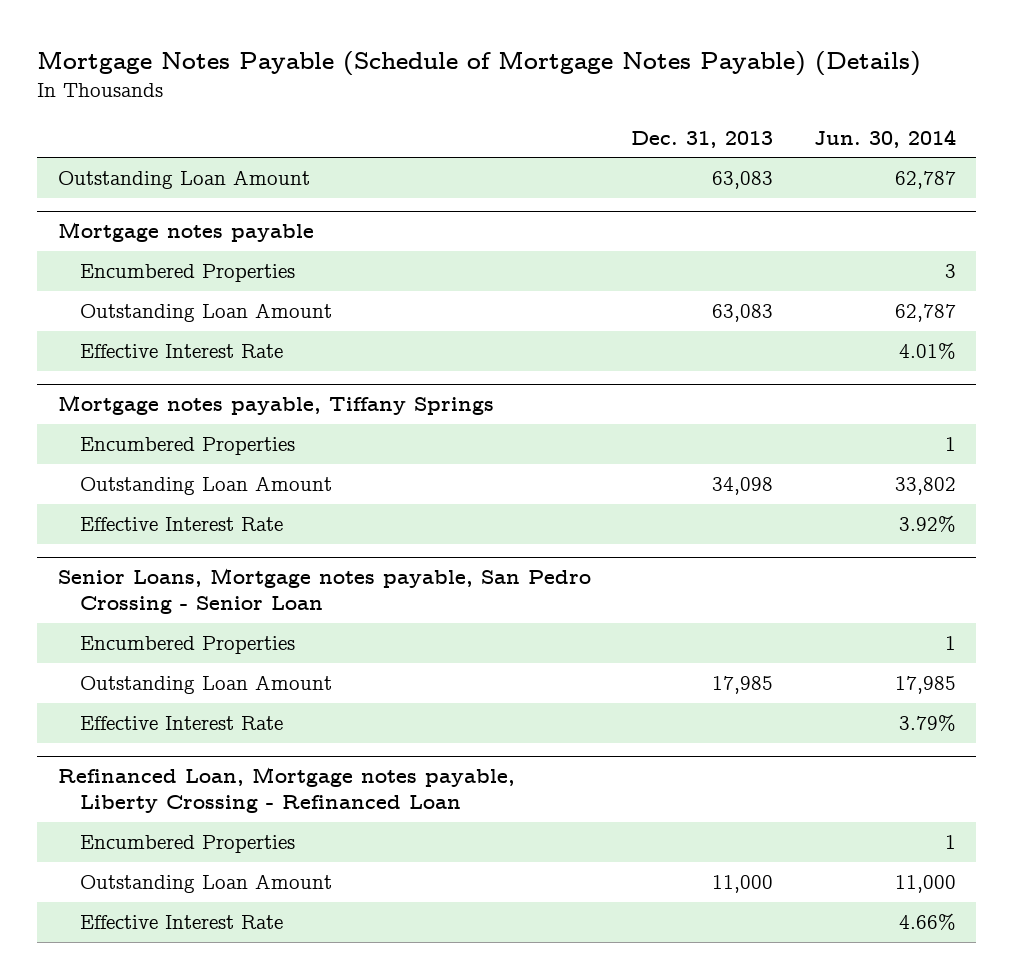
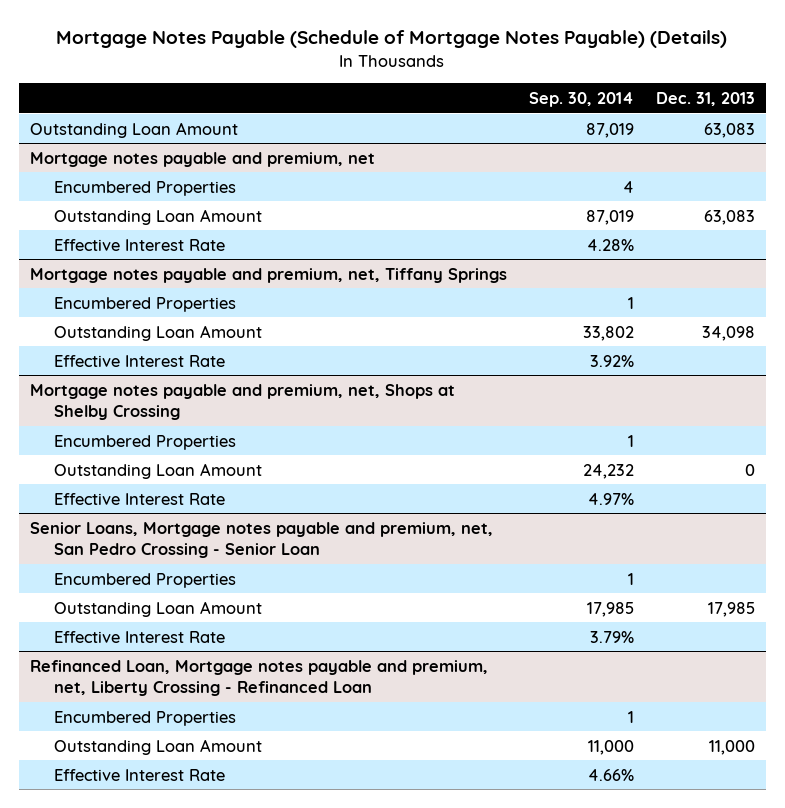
[813,128,956,148] Jun. 30, 2014 -> none
none -> [528,91,634,107] Sep. 30, 2014
[57,222,314,243] Mortgage notes payable -> [29,151,375,167] Mortgage notes payable and premium, net
[57,395,494,416] Mortgage notes payable, Tiffany Springs -> [29,267,507,283] Mortgage notes payable and premium, net, Tiffany Springs
none -> [29,383,455,420] Mortgage notes payable and premium, net, Shops at Shelby Crossing
none -> [54,434,237,450] Encumbered Properties
none -> [54,462,263,479] Outstanding Loan Amount
none -> [54,492,226,505] Effective Interest Rate
[57,568,591,615] Senior Loans, Mortgage notes payable, San Pedro Crossing - Senior Loan -> [29,521,493,558] Senior Loans, Mortgage notes payable and premium, net, San Pedro Crossing - Senior Loan
[57,767,515,814] Refinanced Loan, Mortgage notes payable, Liberty Crossing - Refinanced Loan -> [29,659,488,696] Refinanced Loan, Mortgage notes payable and premium, net, Liberty Crossing - Refinanced Loan

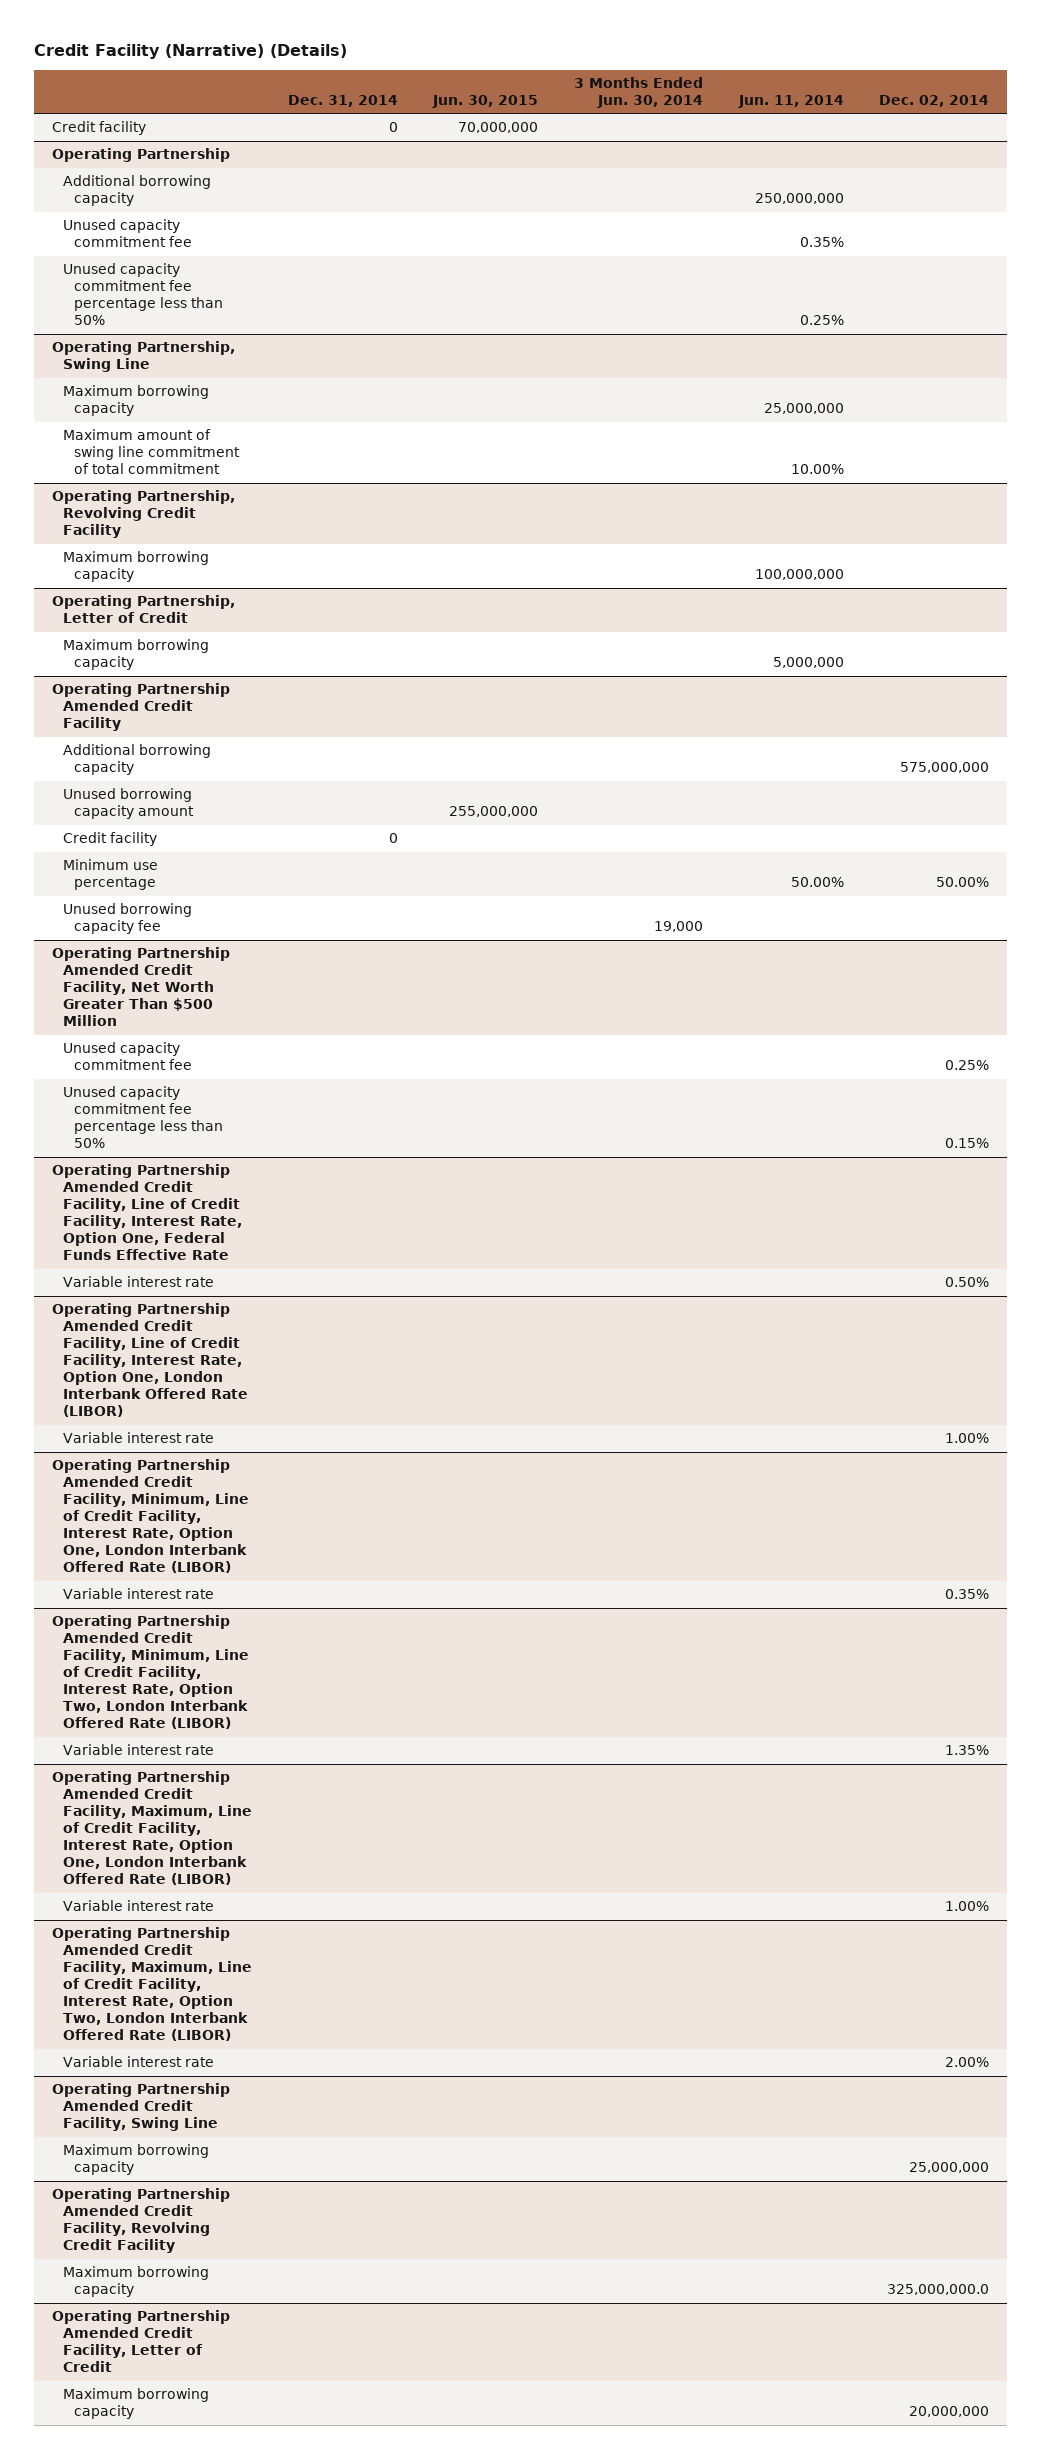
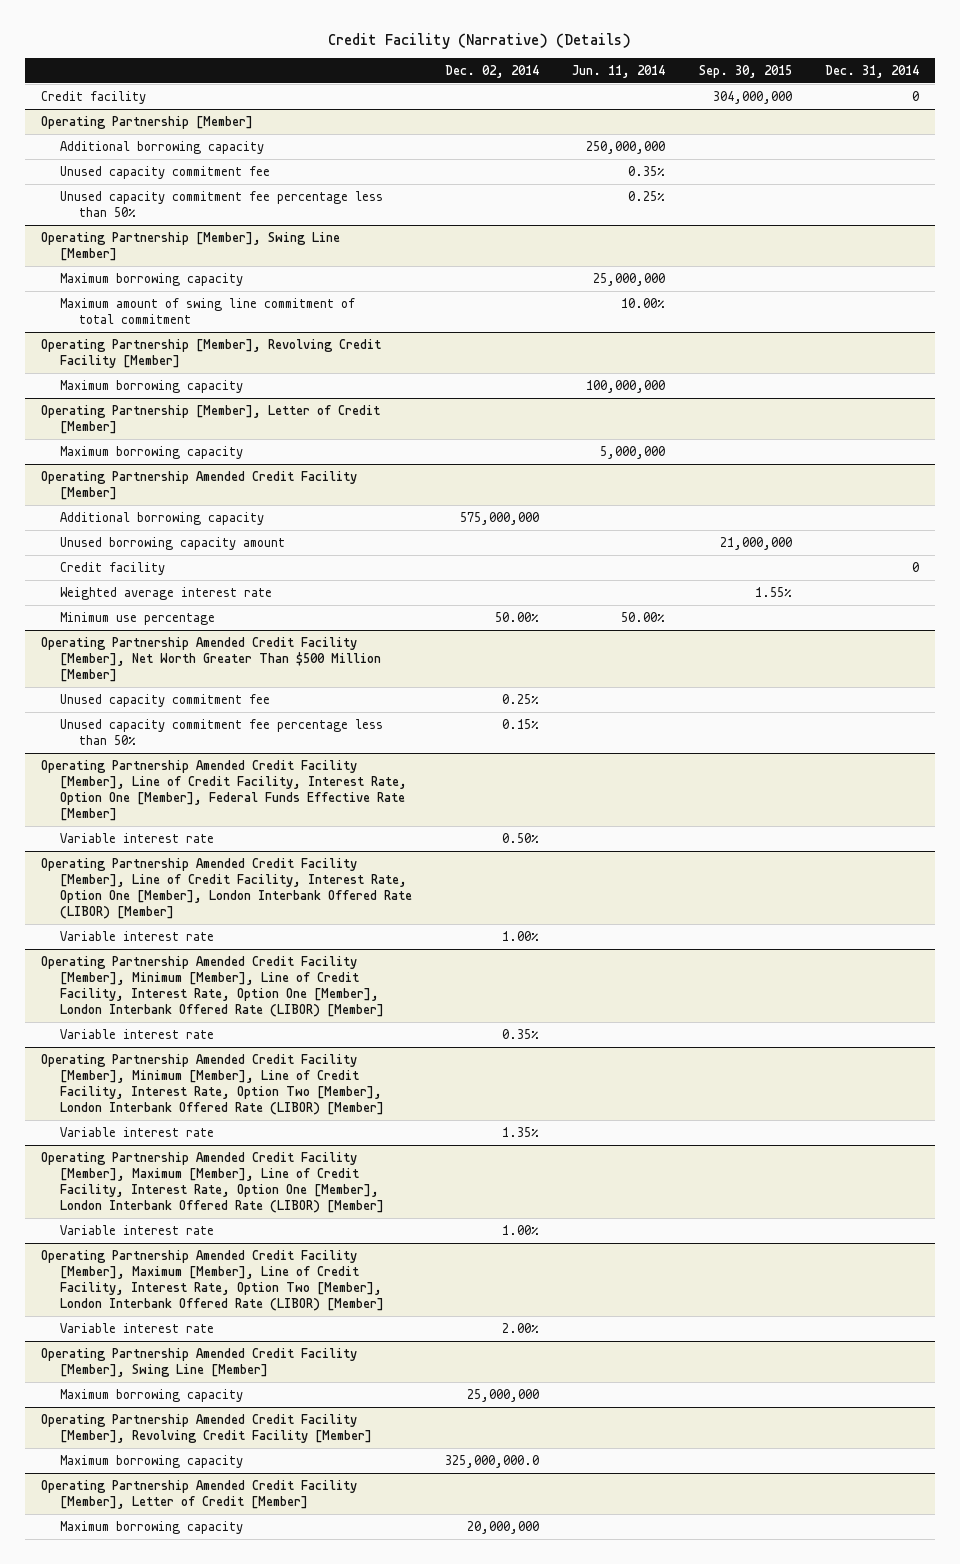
[432,94,539,108] Jun. 30, 2015 -> none
[573,76,703,108] 3 Months Ended Jun. 30, 2014 -> none
none -> [698,64,792,78] Sep. 30, 2015
[52,148,231,163] Operating Partnership -> [41,115,254,129] Operating Partnership [Member]
[52,341,236,373] Operating Partnership, Swing Line -> [41,231,341,261] Operating Partnership [Member], Swing Line [Member]
[52,490,236,539] Operating Partnership, Revolving Credit Facility -> [41,338,382,368] Operating Partnership [Member], Revolving Credit Facility [Member]
[52,595,236,624] Operating Partnership, Letter of Credit -> [41,404,381,434] Operating Partnership [Member], Letter of Credit [Member]
[52,683,231,732] Operating Partnership Amended Credit Facility -> [41,470,358,500] Operating Partnership Amended Credit Facility [Member]
none -> [60,586,273,600] Weighted average interest rate
[63,903,193,935] Unused borrowing capacity fee -> none
[52,947,231,1027] Operating Partnership Amended Credit Facility, Net Worth Greater Than $500 Million -> [41,636,382,682] Operating Partnership Amended Credit Facility [Member], Net Worth Greater Than $500 Million [Member]
[52,1164,243,1261] Operating Partnership Amended Credit Facility, Line of Credit Facility, Interest Rate, Option One, Federal Funds Effective Rate -> [41,759,408,821] Operating Partnership Amended Credit Facility [Member], Line of Credit Facility, Interest Rate, Option One [Member], Federal Funds Effective Rate [Member]
[52,1303,249,1418] Operating Partnership Amended Credit Facility, Line of Credit Facility, Interest Rate, Option One, London Interbank Offered Rate (LIBOR) -> [41,857,413,919] Operating Partnership Amended Credit Facility [Member], Line of Credit Facility, Interest Rate, Option One [Member], London Interbank Offered Rate (LIBOR) [Member]
[52,1459,250,1574] Operating Partnership Amended Credit Facility, Minimum, Line of Credit Facility, Interest Rate, Option One, London Interbank Offered Rate (LIBOR) -> [41,955,385,1017] Operating Partnership Amended Credit Facility [Member], Minimum [Member], Line of Credit Facility, Interest Rate, Option One [Member], London Interbank Offered Rate (LIBOR) [Member]
[52,1615,250,1730] Operating Partnership Amended Credit Facility, Minimum, Line of Credit Facility, Interest Rate, Option Two, London Interbank Offered Rate (LIBOR) -> [41,1053,385,1115] Operating Partnership Amended Credit Facility [Member], Minimum [Member], Line of Credit Facility, Interest Rate, Option Two [Member], London Interbank Offered Rate (LIBOR) [Member]
[52,1771,253,1886] Operating Partnership Amended Credit Facility, Maximum, Line of Credit Facility, Interest Rate, Option One, London Interbank Offered Rate (LIBOR) -> [41,1151,385,1213] Operating Partnership Amended Credit Facility [Member], Maximum [Member], Line of Credit Facility, Interest Rate, Option One [Member], London Interbank Offered Rate (LIBOR) [Member]
[52,1927,253,2042] Operating Partnership Amended Credit Facility, Maximum, Line of Credit Facility, Interest Rate, Option Two, London Interbank Offered Rate (LIBOR) -> [41,1249,385,1311] Operating Partnership Amended Credit Facility [Member], Maximum [Member], Line of Credit Facility, Interest Rate, Option Two [Member], London Interbank Offered Rate (LIBOR) [Member]
[52,2083,231,2132] Operating Partnership Amended Credit Facility, Swing Line -> [41,1347,358,1377] Operating Partnership Amended Credit Facility [Member], Swing Line [Member]
[52,2188,231,2254] Operating Partnership Amended Credit Facility, Revolving Credit Facility -> [41,1413,373,1443] Operating Partnership Amended Credit Facility [Member], Revolving Credit Facility [Member]
[52,2310,231,2373] Operating Partnership Amended Credit Facility, Letter of Credit -> [41,1479,358,1509] Operating Partnership Amended Credit Facility [Member], Letter of Credit [Member]

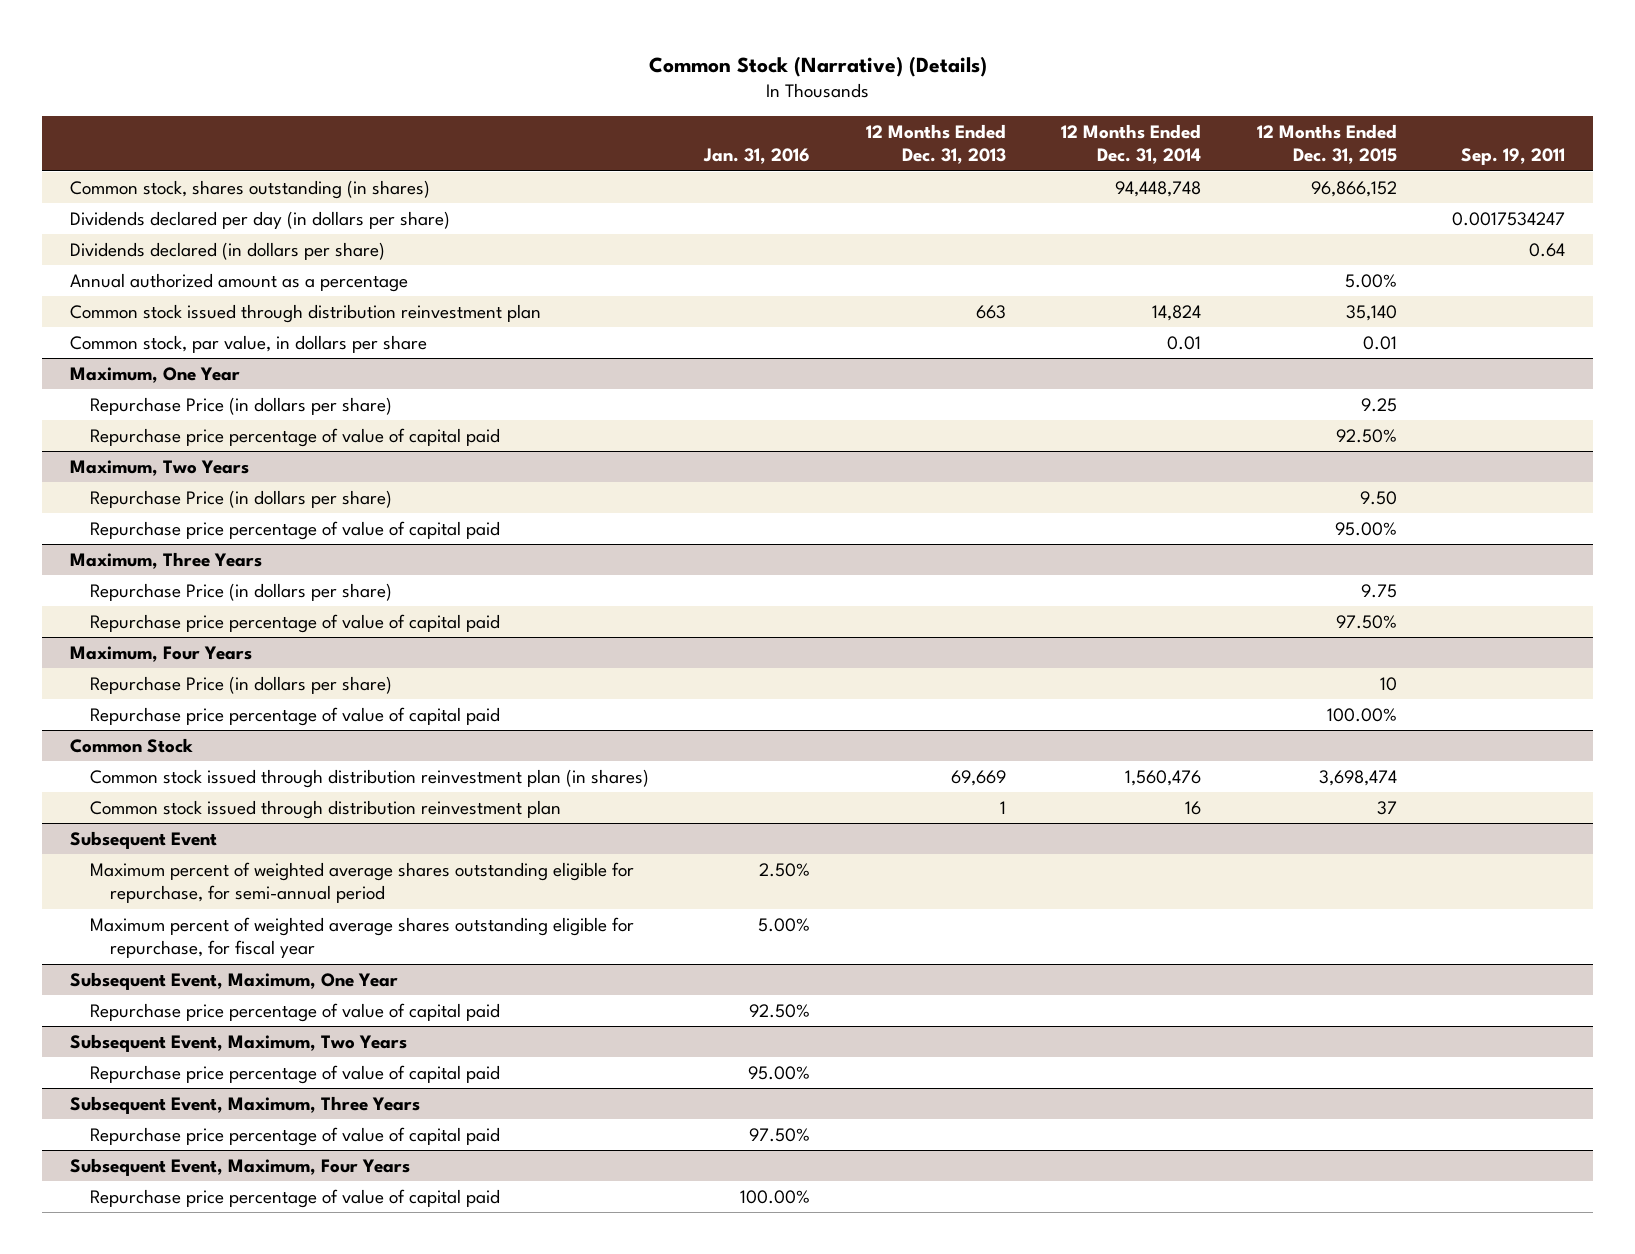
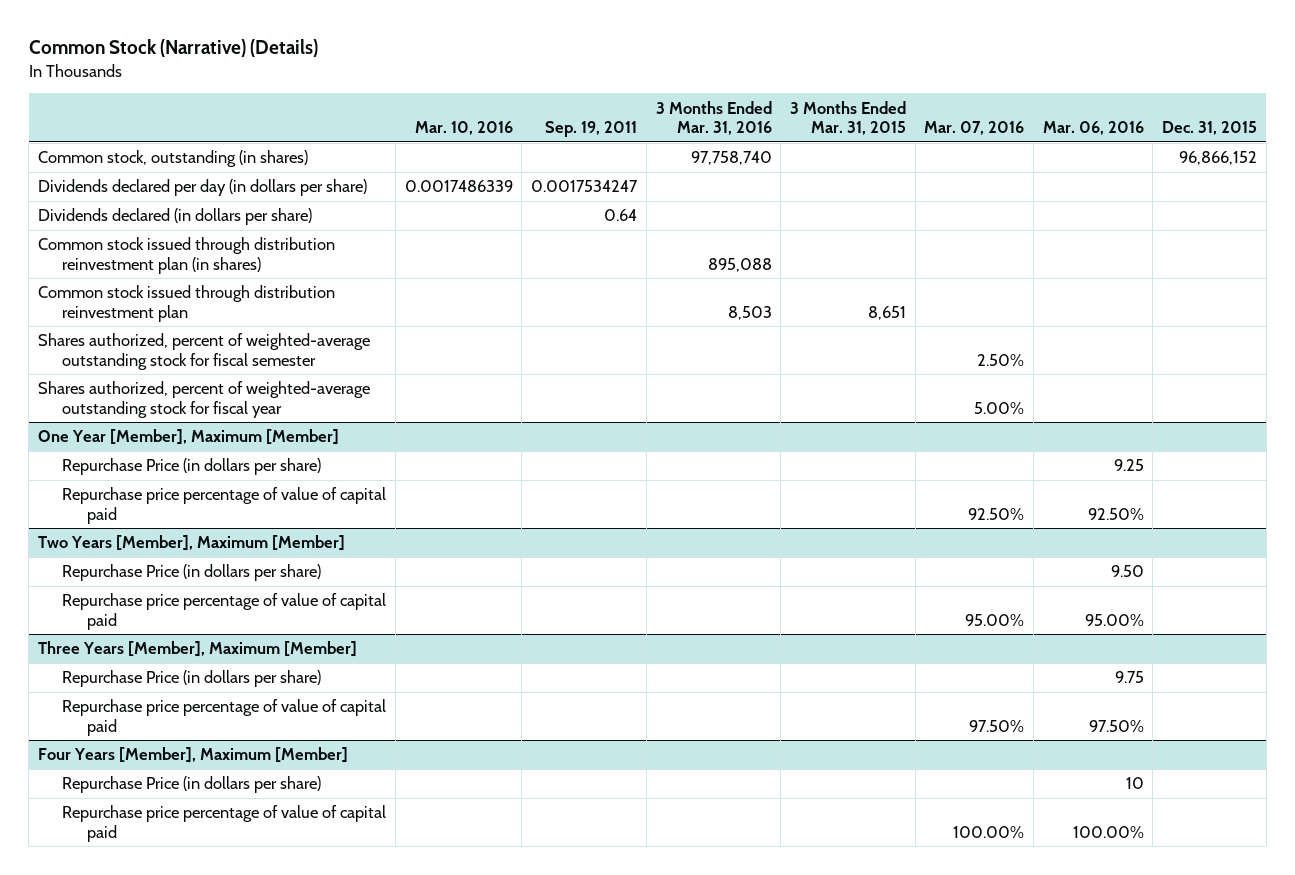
[703,148,811,165] Jan. 31, 2016 -> none
[865,123,1006,165] 12 Months Ended Dec. 31, 2013 -> none
[1061,123,1202,165] 12 Months Ended Dec. 31, 2014 -> none
[1256,123,1397,165] 12 Months Ended Dec. 31, 2015 -> none
none -> [414,120,513,135] Mar. 10, 2016
none -> [655,100,772,135] 3 Months Ended Mar. 31, 2016
none -> [789,100,906,135] 3 Months Ended Mar. 31, 2015
none -> [924,120,1025,135] Mar. 07, 2016
none -> [1042,120,1144,135] Mar. 06, 2016
none -> [1162,120,1258,135] Dec. 31, 2015
[70,179,431,199] Common stock, shares outstanding (in shares) -> [37,150,308,168] Common stock, outstanding (in shares)
[70,272,409,292] Annual authorized amount as a percentage -> none
none -> [37,237,335,274] Common stock issued through distribution reinvestment plan (in shares)
[70,334,428,353] Common stock, par value, in dollars per share -> none
none -> [37,333,370,370] Shares authorized, percent of weighted-average outstanding stock for fiscal semester
none -> [37,381,370,418] Shares authorized, percent of weighted-average outstanding stock for fiscal year
[70,366,241,383] Maximum, One Year -> [37,429,339,446] One Year [Member], Maximum [Member]
[70,459,250,476] Maximum, Two Years -> [37,535,345,552] Two Years [Member], Maximum [Member]
[70,551,263,569] Maximum, Three Years -> [37,641,357,658] Three Years [Member], Maximum [Member]
[70,645,253,662] Maximum, Four Years -> [37,747,348,764] Four Years [Member], Maximum [Member]
[70,737,194,753] Common Stock -> none
[90,768,650,788] Common stock issued through distribution reinvestment plan (in shares) -> none
[90,799,562,819] Common stock issued through distribution reinvestment plan -> none
[70,830,218,849] Subsequent Event -> none
[90,861,635,904] Maximum percent of weighted average shares outstanding eligible for repurchase, for semi-annual period -> none
[90,916,635,959] Maximum percent of weighted average shares outstanding eligible for repurchase, for fiscal year -> none
[70,971,399,990] Subsequent Event, Maximum, One Year -> none
[90,1002,501,1022] Repurchase price percentage of value of capital paid -> none
[70,1033,408,1052] Subsequent Event, Maximum, Two Years -> none
[90,1064,501,1084] Repurchase price percentage of value of capital paid -> none
[70,1095,421,1114] Subsequent Event, Maximum, Three Years -> none
[90,1126,501,1146] Repurchase price percentage of value of capital paid -> none
[70,1157,411,1176] Subsequent Event, Maximum, Four Years -> none
[90,1188,501,1208] Repurchase price percentage of value of capital paid -> none

